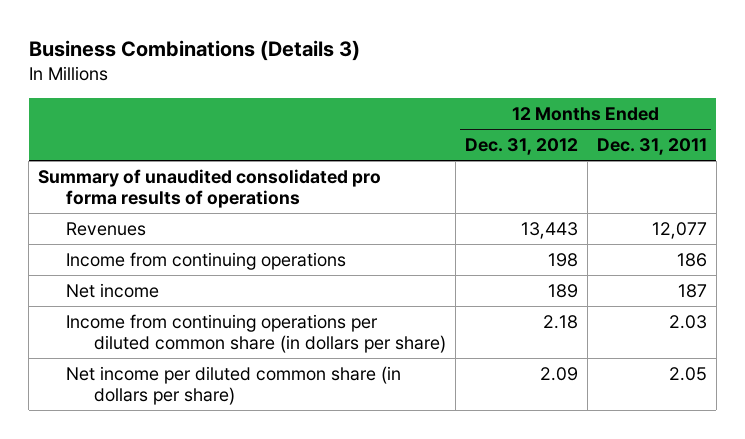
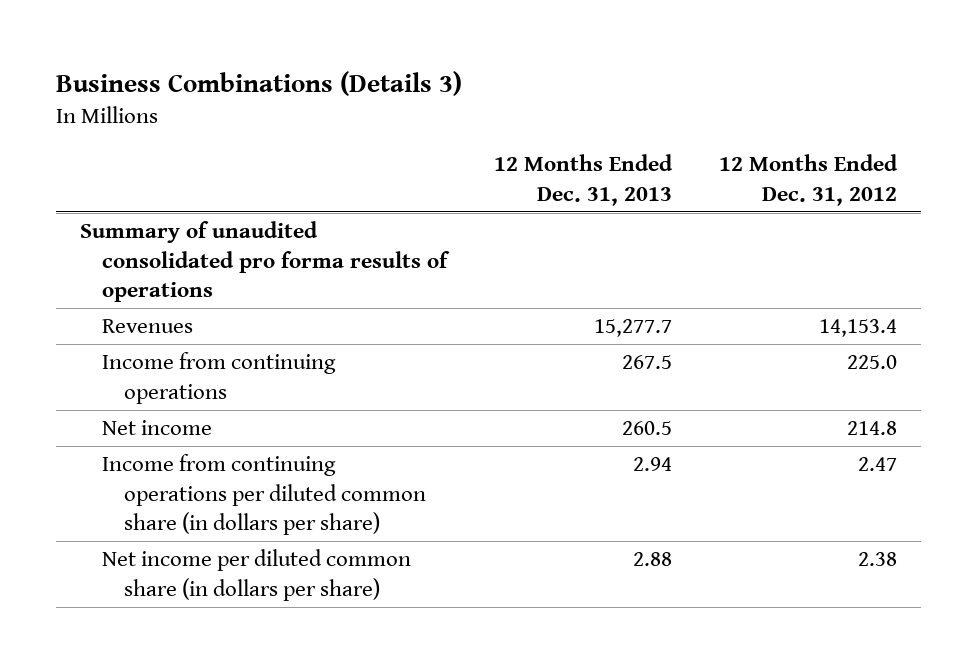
[596,138,707,156] Dec. 31, 2011 -> none
none -> [493,154,673,206] 12 Months Ended Dec. 31, 2013
[521,221,579,239] 13,443 -> [819,319,898,338] 14,153.4
[548,252,579,267] 198 -> [847,355,898,370] 225.0
[548,283,579,298] 189 -> [847,421,898,436] 214.8
[543,314,579,329] 2.18 -> [858,457,898,472] 2.47
[540,366,579,381] 2.09 -> [858,552,898,567] 2.38

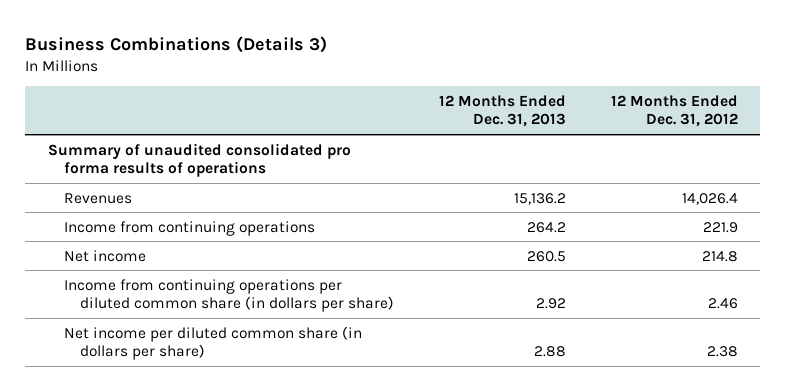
[593,319,672,338] 15,277.7 -> [514,192,567,205] 15,136.2
[819,319,898,338] 14,153.4 -> [681,192,738,205] 14,026.4
[621,355,672,370] 267.5 -> [527,221,567,233] 264.2
[847,355,898,370] 225.0 -> [702,221,738,233] 221.9
[632,457,672,472] 2.94 -> [536,297,567,309] 2.92
[858,457,898,472] 2.47 -> [707,297,738,309] 2.46

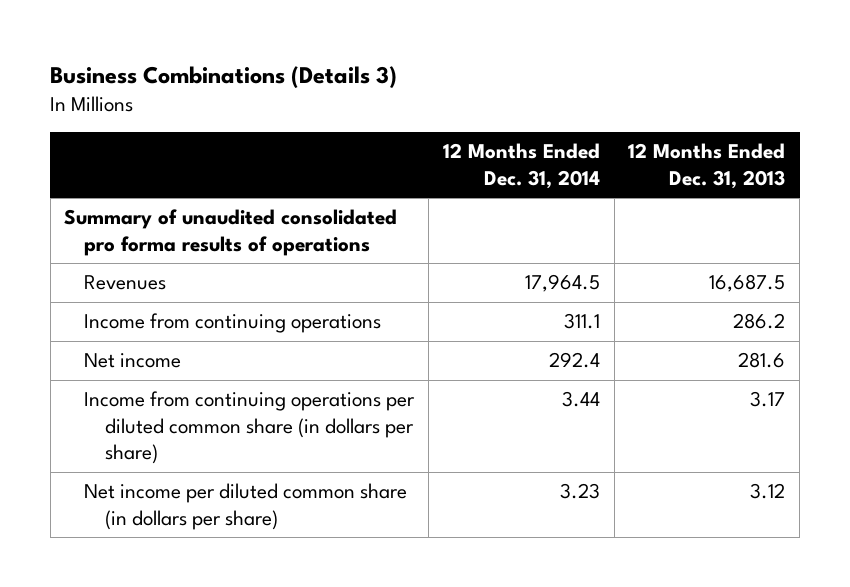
[610,95,738,128] 12 Months Ended Dec. 31, 2012 -> none
none -> [442,143,600,189] 12 Months Ended Dec. 31, 2014
[514,192,567,205] 15,136.2 -> [709,274,786,293] 16,687.5
[527,221,567,233] 264.2 -> [733,313,786,330] 286.2
[527,250,567,262] 260.5 -> [738,352,786,369] 281.6
[536,297,567,309] 2.92 -> [750,391,786,408] 3.17
[534,345,567,357] 2.88 -> [750,483,786,500] 3.12

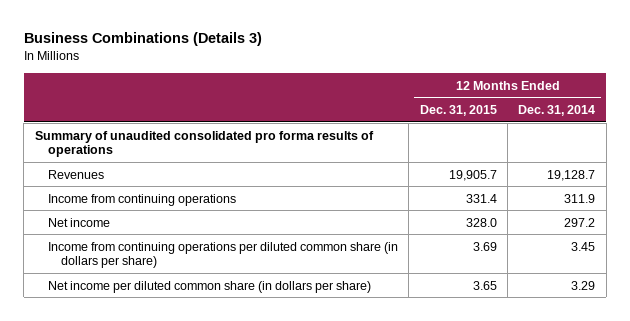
[628,143,786,189] 12 Months Ended Dec. 31, 2013 -> none
none -> [419,104,497,116] Dec. 31, 2015
[524,274,600,293] 17,964.5 -> [547,169,596,181] 19,128.7
[563,313,600,330] 311.1 -> [564,193,596,203] 311.9
[548,352,600,369] 292.4 -> [564,217,596,227] 297.2
[561,391,600,408] 3.44 -> [571,241,596,251] 3.45
[559,483,600,500] 3.23 -> [571,280,596,290] 3.29

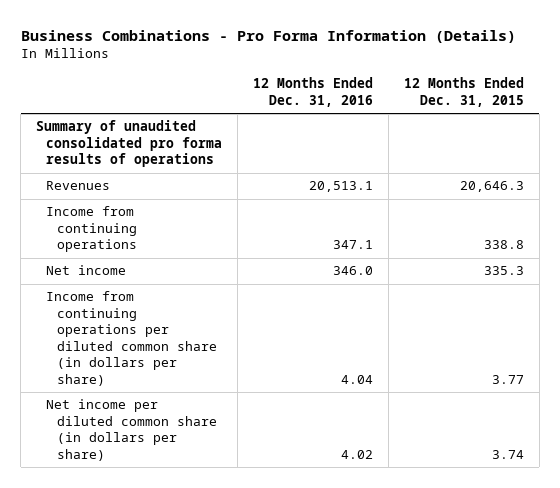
[23,32,262,47] Business Combinations (Details 3) -> [20,29,516,43] Business Combinations - Pro Forma Information (Details)
[518,104,596,116] Dec. 31, 2014 -> none
none -> [253,77,374,107] 12 Months Ended Dec. 31, 2016
[448,169,497,181] 19,905.7 -> [460,181,525,193] 20,646.3
[465,193,497,203] 331.4 -> [484,240,525,250] 338.8
[465,217,497,227] 328.0 -> [484,266,525,276] 335.3
[472,241,497,251] 3.69 -> [492,374,525,384] 3.77
[472,280,497,290] 3.65 -> [492,449,525,459] 3.74

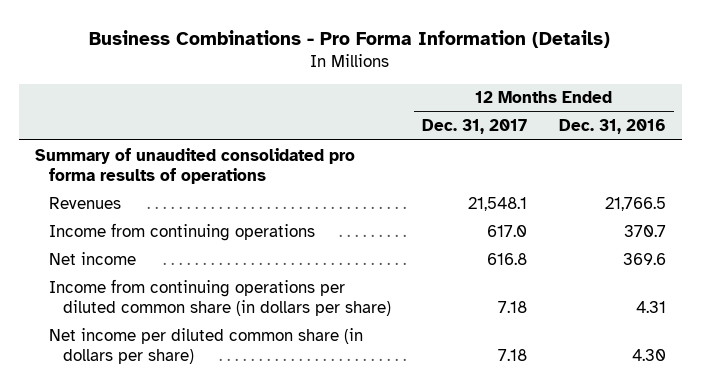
[404,77,525,107] 12 Months Ended Dec. 31, 2015 -> none
none -> [422,119,528,135] Dec. 31, 2017
[309,181,374,193] 20,513.1 -> [604,196,666,211] 21,766.5
[333,240,374,250] 347.1 -> [623,224,666,237] 370.7
[333,266,374,276] 346.0 -> [622,252,666,265] 369.6
[341,374,374,384] 4.04 -> [635,300,666,313] 4.31
[341,449,374,459] 4.02 -> [631,348,666,361] 4.30

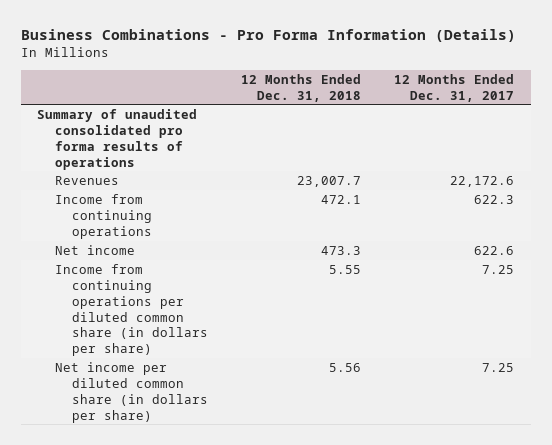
[558,119,666,135] Dec. 31, 2016 -> none
none -> [241,73,362,102] 12 Months Ended Dec. 31, 2018
[468,196,528,211] 21,548.1 -> [450,176,515,188] 22,172.6
[487,224,528,237] 617.0 -> [474,195,515,205] 622.3
[487,252,528,265] 616.8 -> [474,246,515,256] 622.6
[498,300,528,313] 7.18 -> [482,265,515,275] 7.25
[498,348,528,361] 7.18 -> [482,363,515,373] 7.25

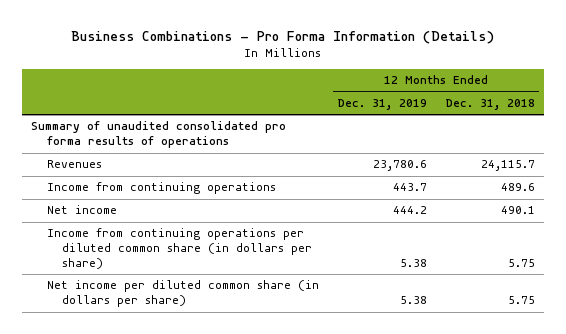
[394,73,515,102] 12 Months Ended Dec. 31, 2017 -> none
none -> [337,98,427,110] Dec. 31, 2019
[297,176,362,188] 23,007.7 -> [480,160,535,172] 24,115.7
[321,195,362,205] 472.1 -> [500,183,535,192] 489.6
[321,246,362,256] 473.3 -> [500,206,535,215] 490.1
[329,265,362,275] 5.55 -> [507,259,535,268] 5.75
[329,363,362,373] 5.56 -> [507,296,535,305] 5.75

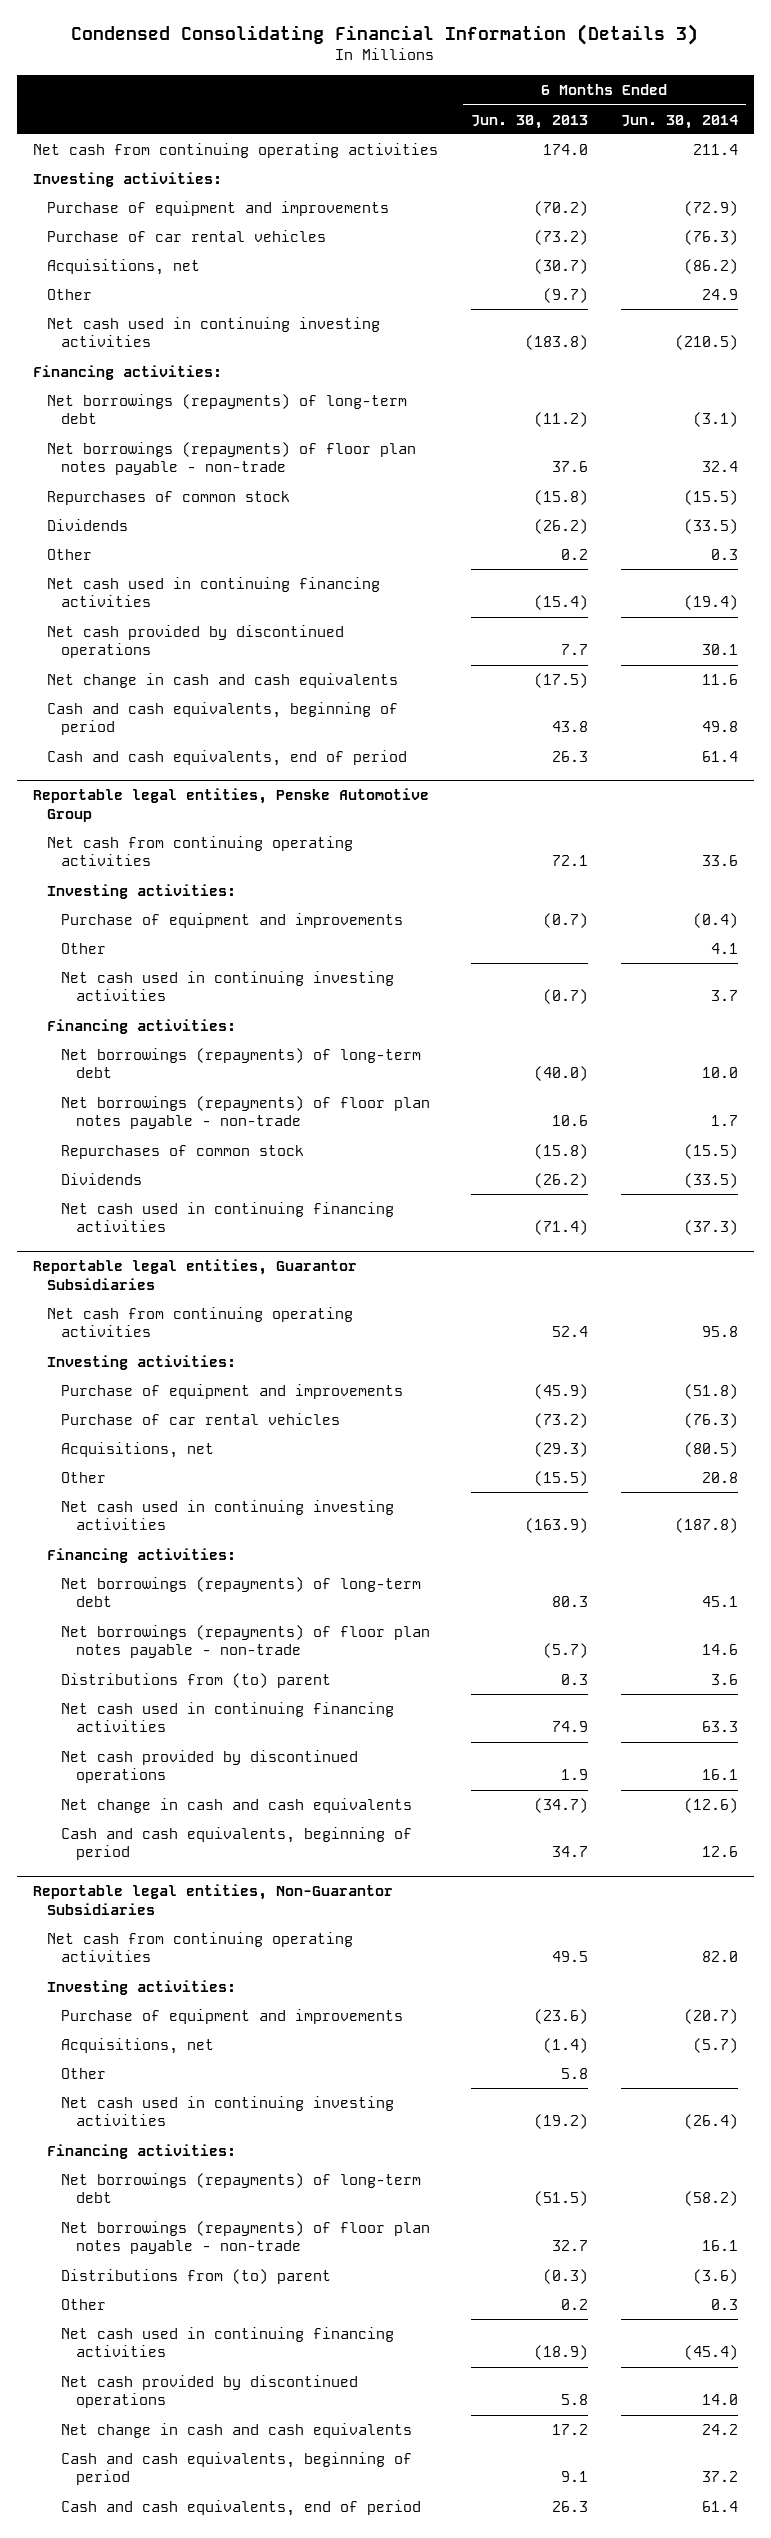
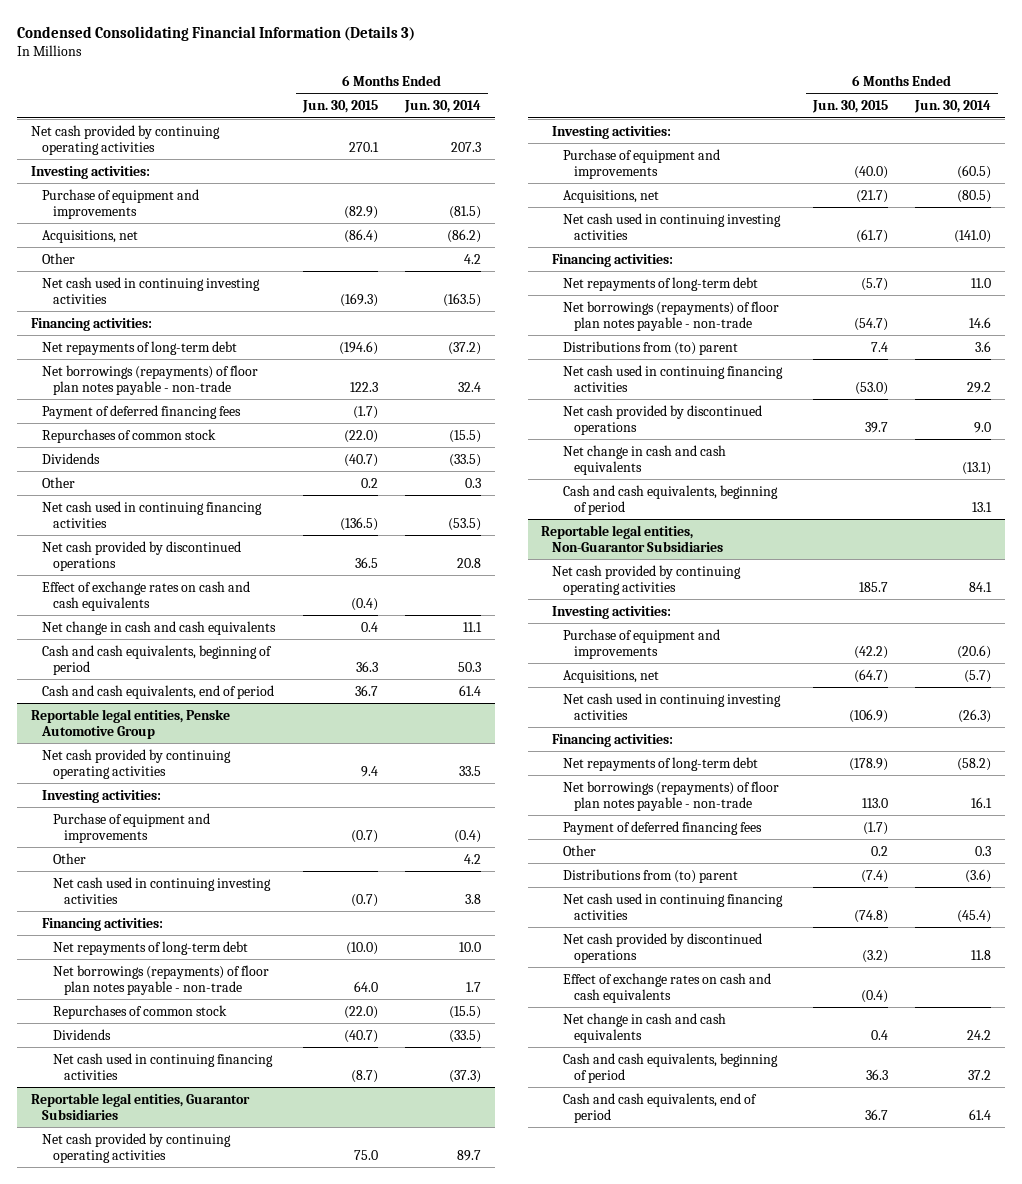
[470,114,588,129] Jun. 30, 2013 -> none
none -> [301,100,378,114] Jun. 30, 2015
[33,142,439,158] Net cash from continuing operating activities -> [31,124,221,155] Net cash provided by continuing operating activities
[692,143,738,155] 211.4 -> [450,141,481,152] 207.3
[47,229,327,242] Purchase of car rental vehicles -> none
[683,200,738,216] (72.9) -> [448,205,481,219] (81.5)
[701,288,738,300] 24.9 -> [463,253,481,264] 4.2
[674,335,738,351] (210.5) -> [442,292,481,307] (163.5)
[47,393,408,425] Net borrowings (repayments) of long-term debt -> [42,340,238,355] Net repayments of long-term debt
[692,412,738,428] (3.1) -> [447,341,481,355] (37.2)
none -> [42,404,242,419] Payment of deferred financing fees
[683,595,738,611] (19.4) -> [447,517,481,531] (53.5)
[701,644,738,656] 30.1 -> [456,557,481,568] 20.8
none -> [42,580,251,611] Effect of exchange rates on cash and cash equivalents
[701,673,738,685] 11.6 -> [462,621,482,632] 11.1
[701,721,738,733] 49.8 -> [457,661,481,672] 50.3
[47,835,354,867] Net cash from continuing operating activities -> [42,748,232,779] Net cash provided by continuing operating activities
[701,855,738,867] 33.6 -> [458,765,481,776] 33.5
[710,942,738,954] 4.1 -> [463,853,481,864] 4.2
[710,990,738,1002] 3.7 -> [464,893,481,904] 3.8
[61,1047,422,1079] Net borrowings (repayments) of long-term debt -> [53,940,249,955] Net repayments of long-term debt
[47,1306,354,1338] Net cash from continuing operating activities -> [42,1132,232,1163] Net cash provided by continuing operating activities
[701,1326,738,1338] 95.8 -> [456,1149,481,1161] 89.7
[61,1412,341,1425] Purchase of car rental vehicles -> none
[683,1383,738,1399] (51.8) -> [957,164,992,179] (60.5)
[61,1471,107,1483] Other -> none
[674,1518,738,1534] (187.8) -> [954,229,992,243] (141.0)
[61,1576,422,1608] Net borrowings (repayments) of long-term debt -> [563,276,759,291] Net repayments of long-term debt
[701,1596,738,1608] 45.1 -> [971,277,992,288] 11.0
[701,1721,738,1733] 63.3 -> [967,381,992,393] 29.2
[701,1769,738,1781] 16.1 -> [974,421,992,433] 9.0
[683,1797,738,1813] (12.6) -> [962,461,992,475] (13.1)
[701,1846,738,1858] 12.6 -> [972,501,993,512] 13.1
[47,1931,354,1963] Net cash from continuing operating activities -> [552,564,742,595] Net cash provided by continuing operating activities
[701,1951,738,1963] 82.0 -> [969,581,993,592] 84.1
[683,2008,738,2024] (20.7) -> [957,644,992,659] (20.6)
[61,2067,107,2079] Other -> none
[683,2114,738,2130] (26.4) -> [958,708,992,723] (26.3)
[61,2172,422,2204] Net borrowings (repayments) of long-term debt -> [563,756,759,771] Net repayments of long-term debt
none -> [563,820,763,835] Payment of deferred financing fees
[61,2268,332,2284] Distributions from (to) parent -> [563,868,739,883] Distributions from (to) parent
[701,2394,738,2406] 14.0 -> [971,949,992,960] 11.8
none -> [563,972,772,1003] Effect of exchange rates on cash and cash equivalents

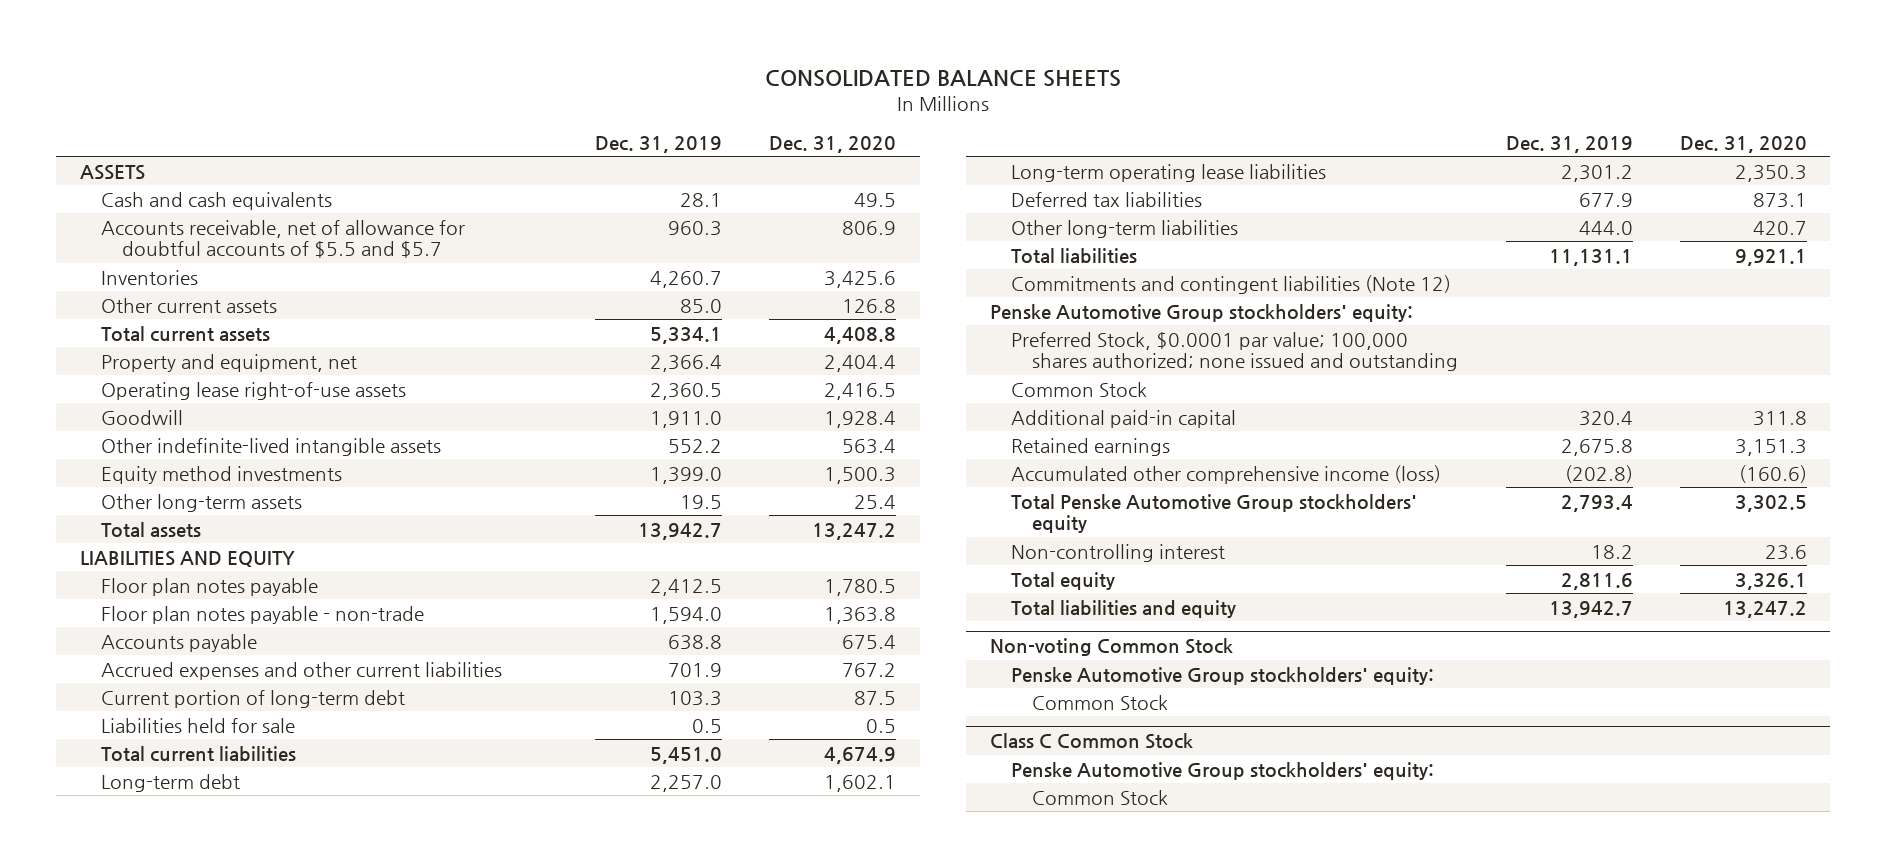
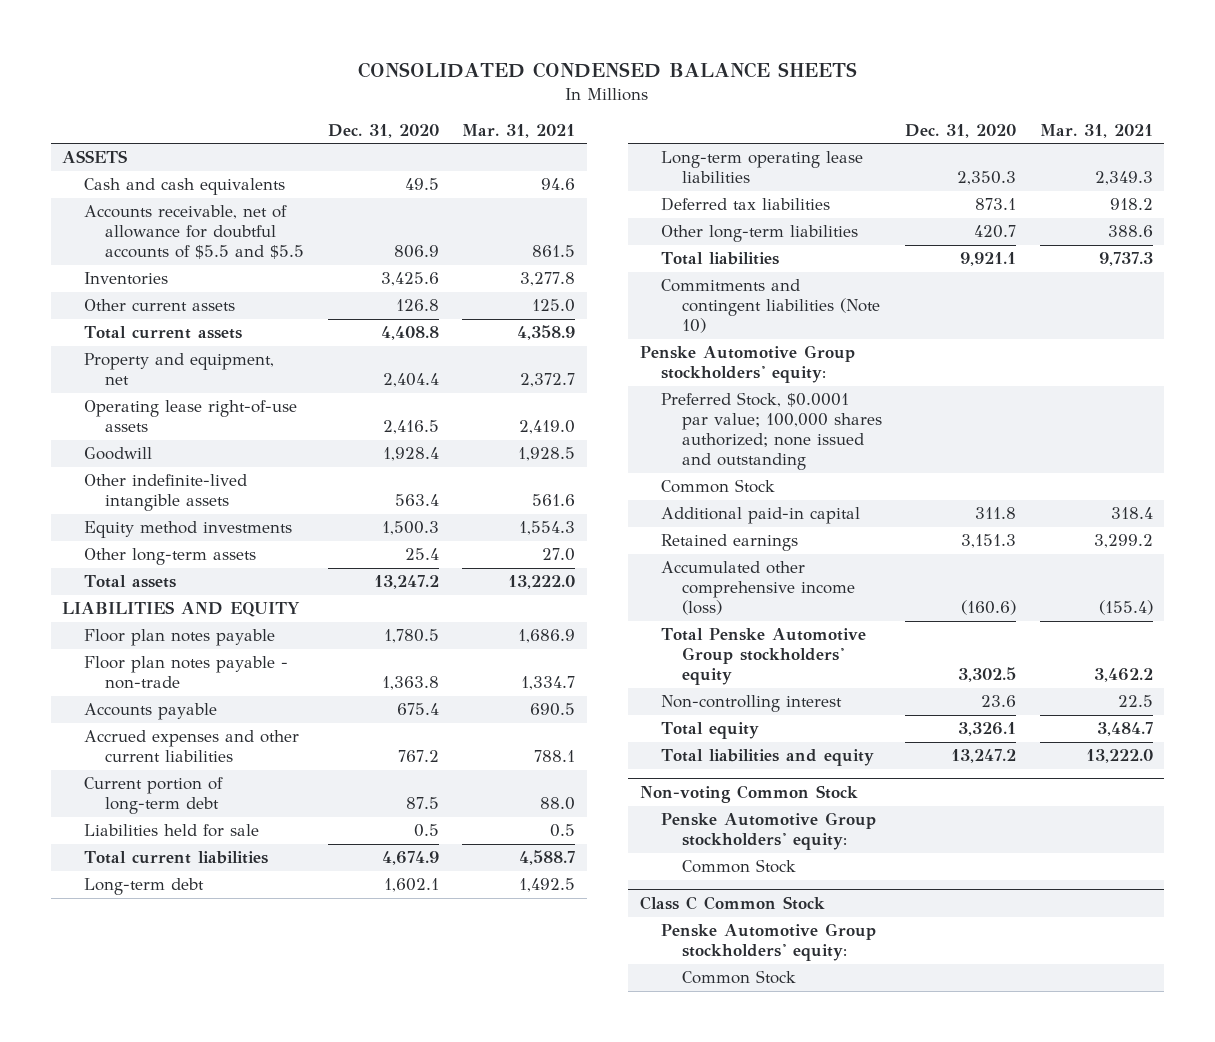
[765,69,1122,87] CONSOLIDATED BALANCE SHEETS -> [358,61,858,78] CONSOLIDATED CONDENSED BALANCE SHEETS
[595,135,723,153] Dec. 31, 2019 -> none
none -> [461,123,575,138] Mar. 31, 2021
[100,219,465,259] Accounts receivable, net of allowance for doubtful accounts of $5.5 and $5.7 -> [83,205,304,260] Accounts receivable, net of allowance for doubtful accounts of $5.5 and $5.5
[1011,274,1452,294] Commitments and contingent liabilities (Note 12) -> [661,279,881,334] Commitments and contingent liabilities (Note 10)

